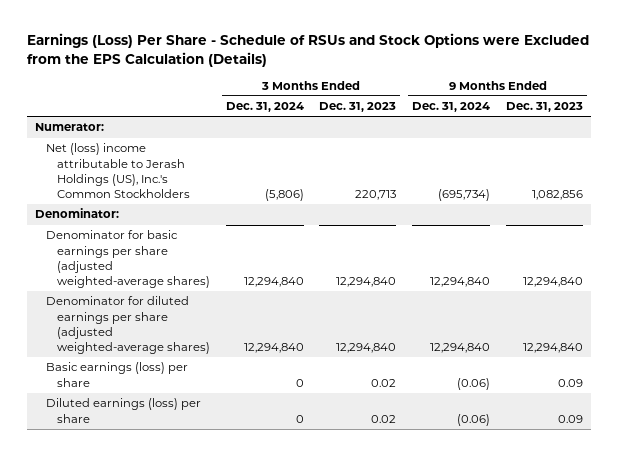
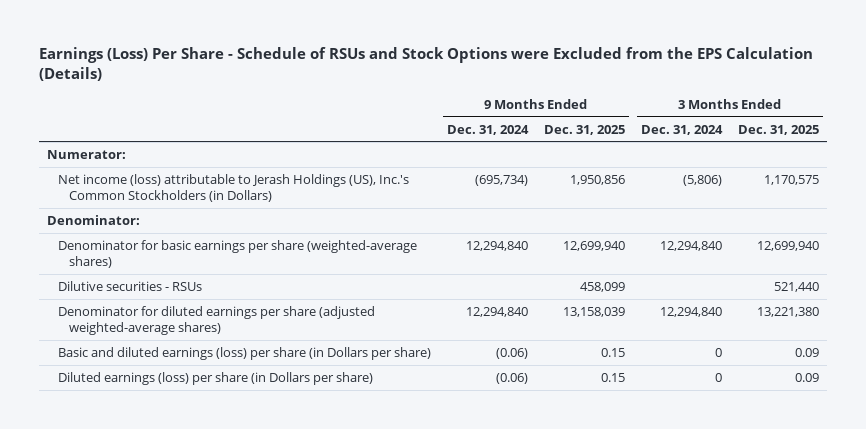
[319,102,397,113] Dec. 31, 2023 -> none
[506,102,584,113] Dec. 31, 2023 -> none
none -> [543,124,625,135] Dec. 31, 2025
none -> [737,124,819,135] Dec. 31, 2025
[46,143,190,198] Net (loss) income attributable to Jerash Holdings (US), Inc.'s Common Stockholders -> [58,173,410,203] Net income (loss) attributable to Jerash Holdings (US), Inc.'s Common Stockholders (in Dollars)
[46,230,210,288] Denominator for basic earnings per share (adjusted weighted-average shares) -> [58,239,418,269] Denominator for basic earnings per share (weighted-average shares)
none -> [58,280,203,291] Dilutive securities - RSUs
[46,362,189,387] Basic earnings (loss) per share -> [58,346,432,360] Basic and diluted earnings (loss) per share (in Dollars per share)
[46,398,202,423] Diluted earnings (loss) per share -> [58,371,374,385] Diluted earnings (loss) per share (in Dollars per share)

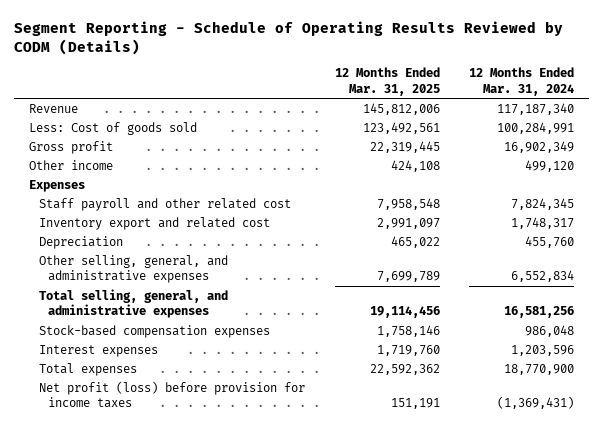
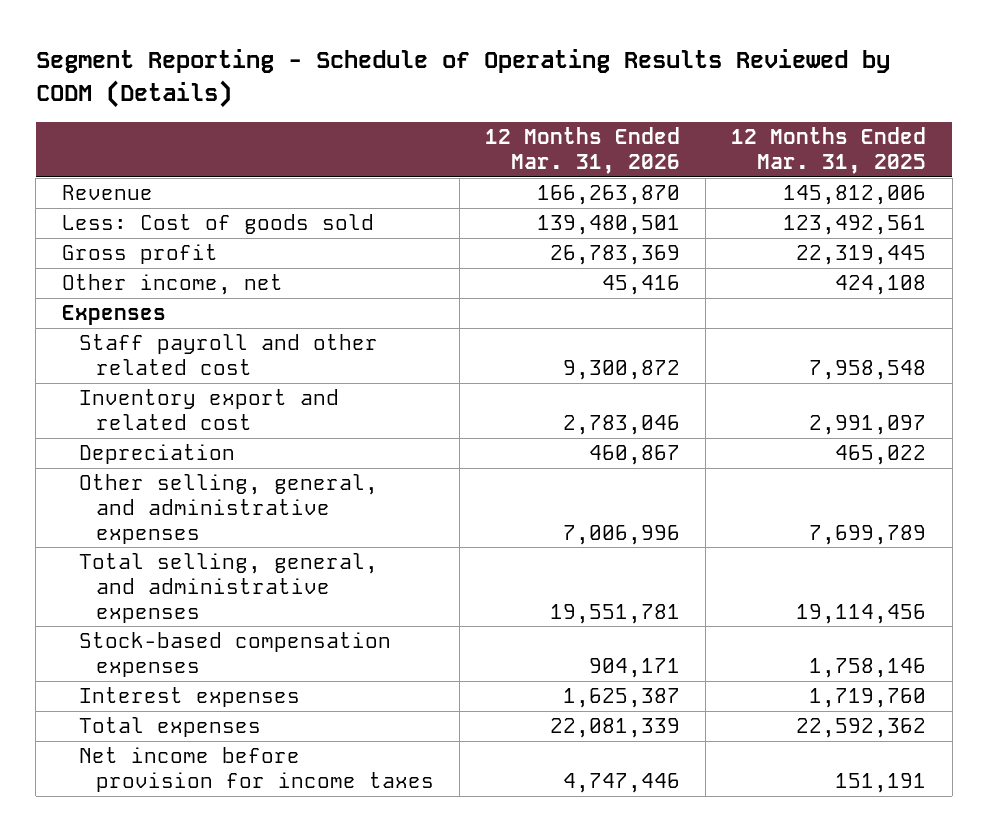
[469,67,575,96] 12 Months Ended Mar. 31, 2024 -> none
none -> [485,127,681,175] 12 Months Ended Mar. 31, 2026
[29,159,114,170] Other income -> [61,274,283,296] Other income, net
[38,380,305,409] Net profit (loss) before provision for income taxes -> [78,747,434,793] Net income before provision for income taxes

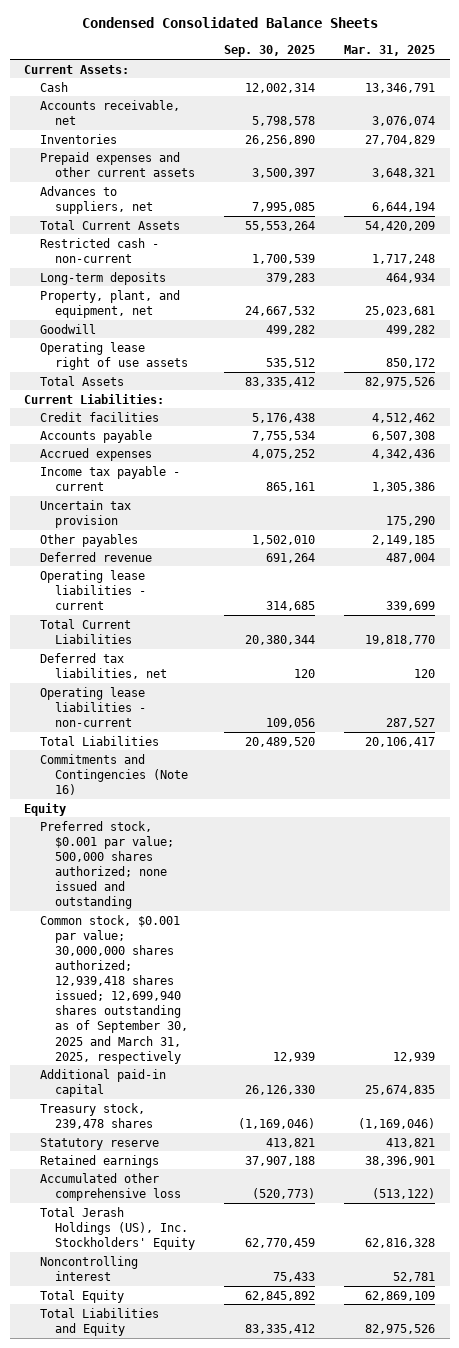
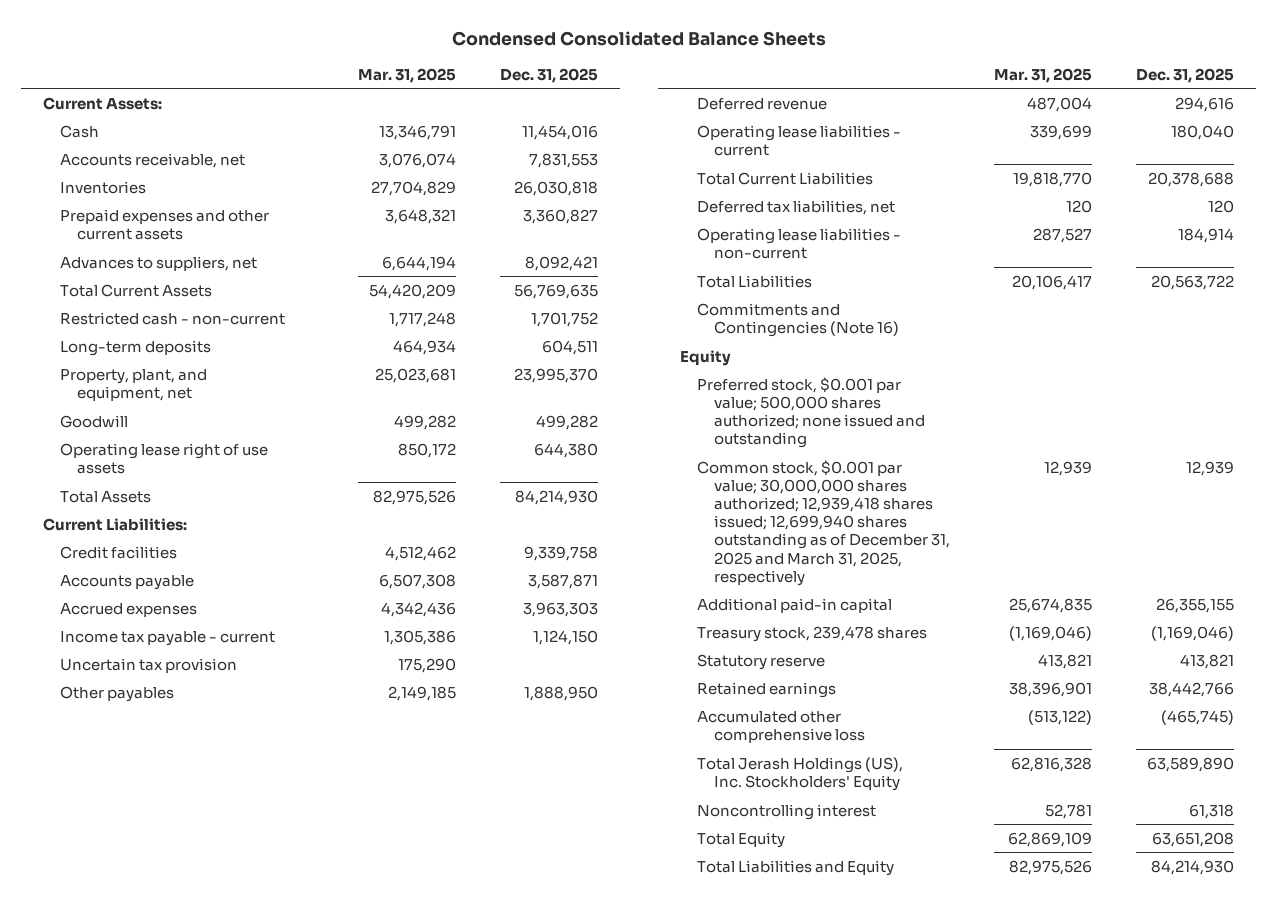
[224,45,316,58] Sep. 30, 2025 -> none
none -> [499,67,598,83] Dec. 31, 2025
[39,914,188,1064] Common stock, $0.001 par value; 30,000,000 shares authorized; 12,939,418 shares issued; 12,699,940 shares outstanding as of September 30, 2025 and March 31, 2025, respectively -> [696,459,950,586] Common stock, $0.001 par value; 30,000,000 shares authorized; 12,939,418 shares issued; 12,699,940 shares outstanding as of December 31, 2025 and March 31, 2025, respectively

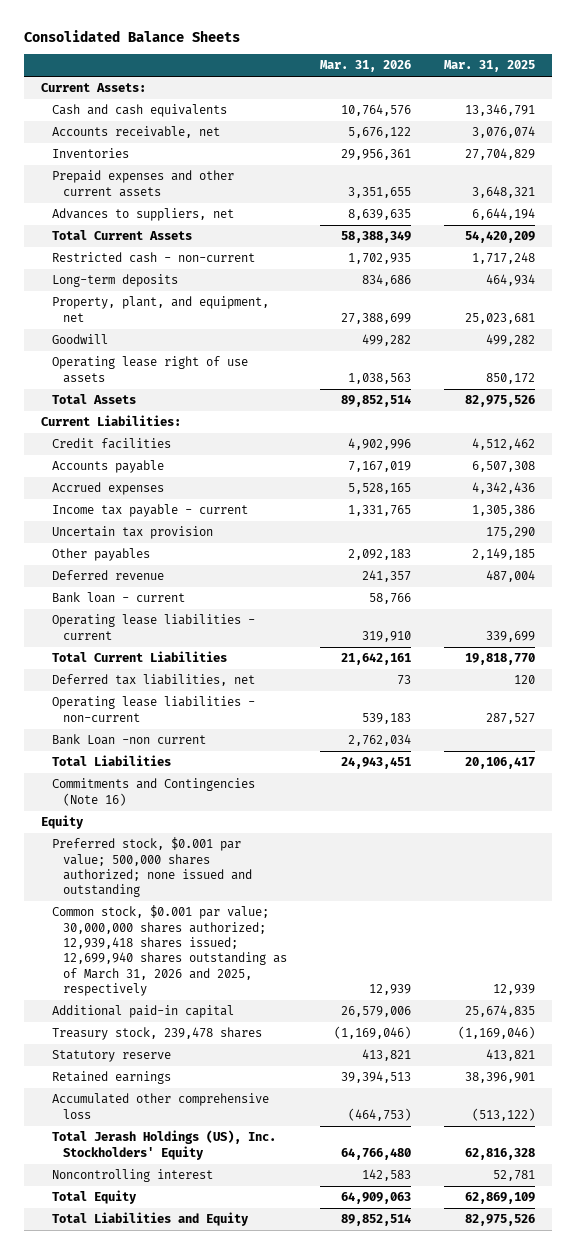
[451,30,826,46] Condensed Consolidated Balance Sheets -> [23,30,240,43] Consolidated Balance Sheets
[499,67,598,83] Dec. 31, 2025 -> none
none -> [320,60,412,73] Mar. 31, 2026
[60,124,100,138] Cash -> [51,104,227,118] Cash and cash equivalents
none -> [51,592,185,604] Bank loan - current
none -> [51,734,206,746] Bank Loan -non current
[696,459,950,586] Common stock, $0.001 par value; 30,000,000 shares authorized; 12,939,418 shares issued; 12,699,940 shares outstanding as of December 31, 2025 and March 31, 2025, respectively -> [51,905,287,997] Common stock, $0.001 par value; 30,000,000 shares authorized; 12,939,418 shares issued; 12,699,940 shares outstanding as of March 31, 2026 and 2025, respectively

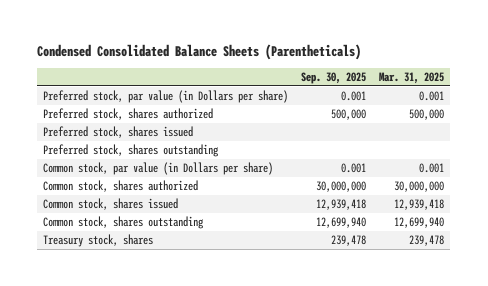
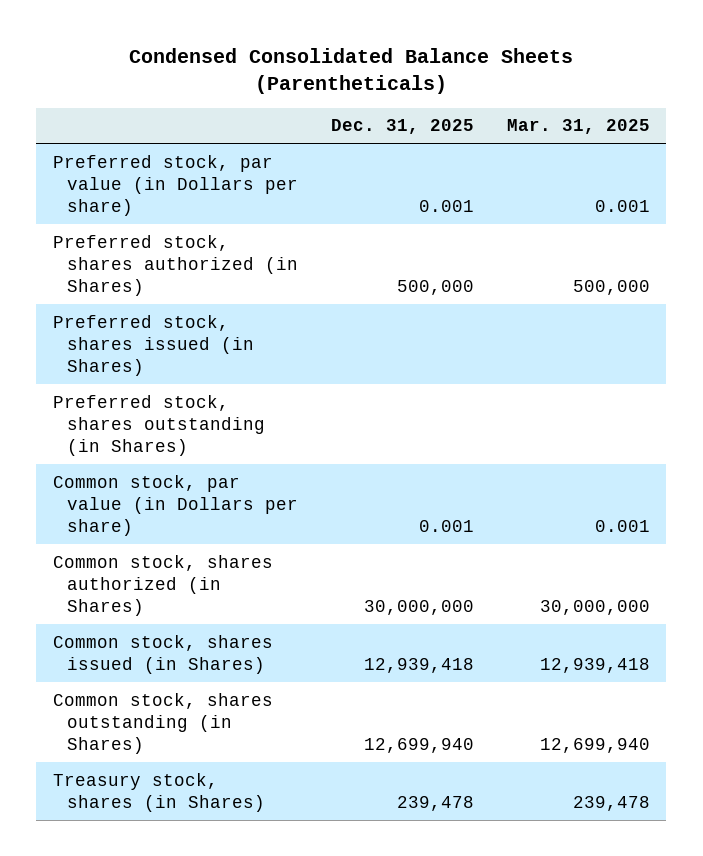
[301,71,367,84] Sep. 30, 2025 -> none
none -> [330,119,474,135] Dec. 31, 2025
[43,108,214,121] Preferred stock, shares authorized -> [52,234,298,297] Preferred stock, shares authorized (in Shares)
[43,126,194,139] Preferred stock, shares issued -> [52,314,254,377] Preferred stock, shares issued (in Shares)
[43,144,220,158] Preferred stock, shares outstanding -> [52,394,265,457] Preferred stock, shares outstanding (in Shares)
[43,180,199,193] Common stock, shares authorized -> [52,554,273,617] Common stock, shares authorized (in Shares)
[43,198,179,211] Common stock, shares issued -> [52,634,273,674] Common stock, shares issued (in Shares)
[43,216,205,230] Common stock, shares outstanding -> [52,692,273,755] Common stock, shares outstanding (in Shares)
[43,234,154,248] Treasury stock, shares -> [52,772,265,812] Treasury stock, shares (in Shares)

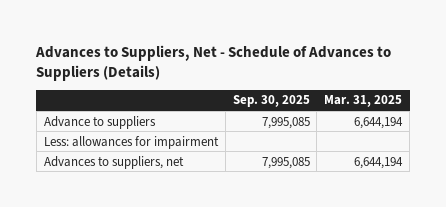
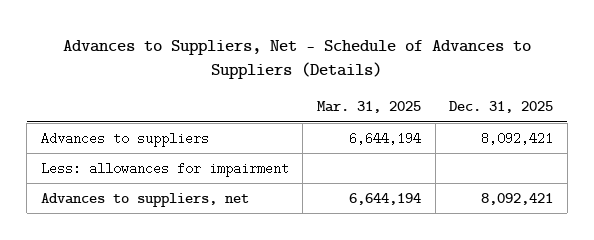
[232,95,310,108] Sep. 30, 2025 -> none
none -> [449,101,554,114] Dec. 31, 2025
[43,115,156,129] Advance to suppliers -> [40,131,209,147] Advances to suppliers

